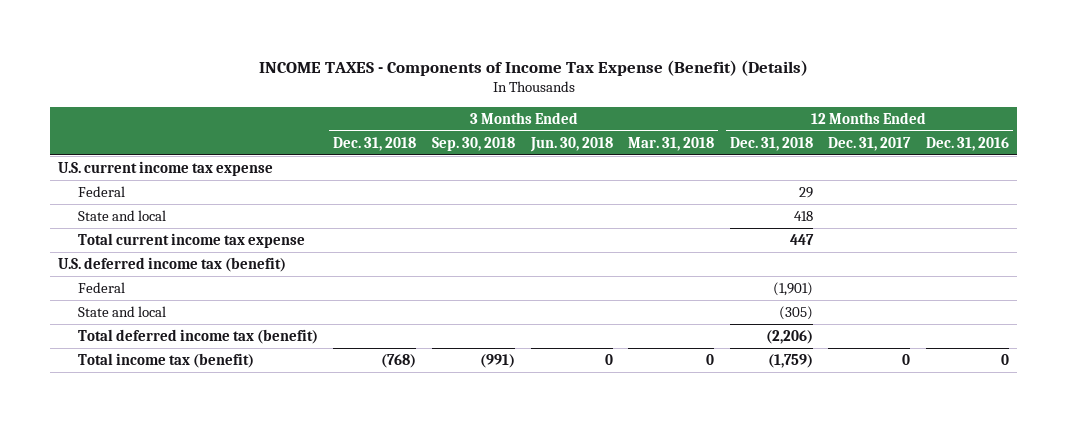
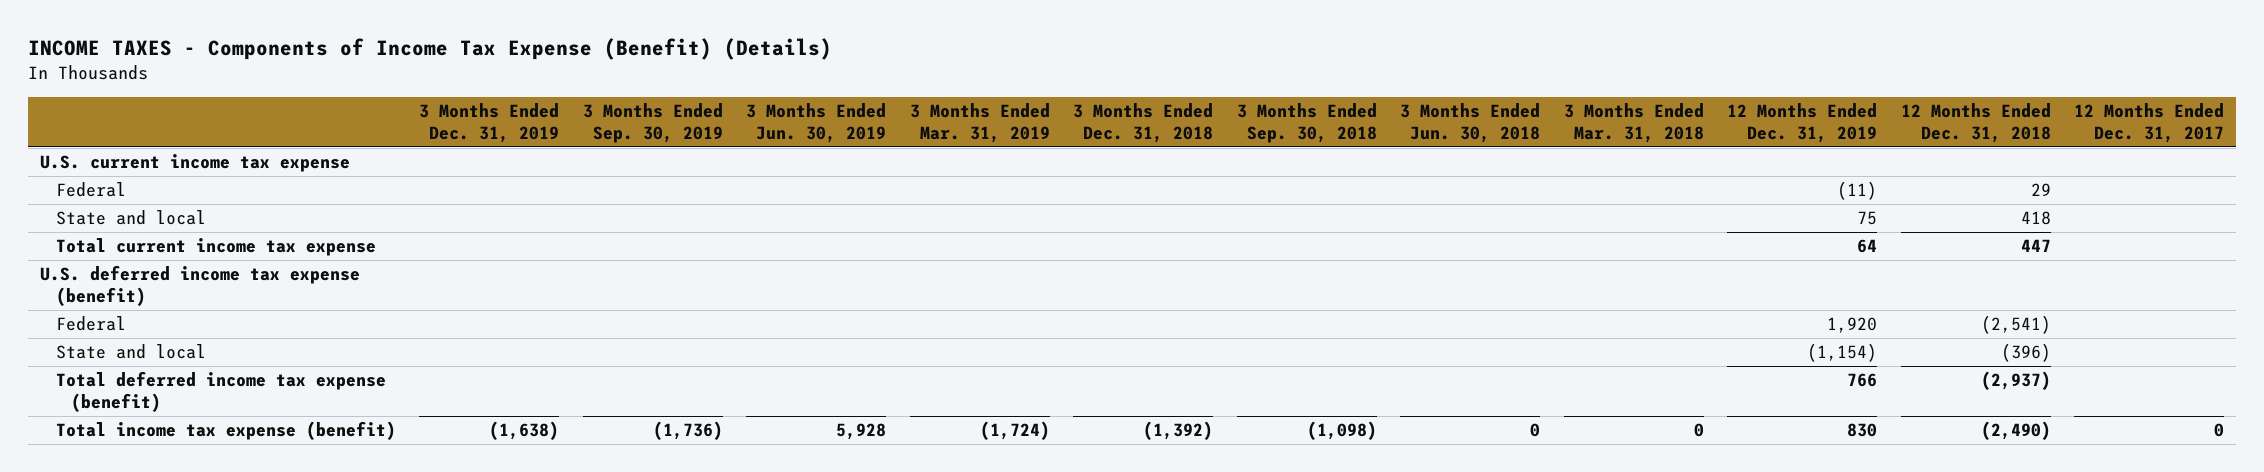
[926,136,1010,151] Dec. 31, 2016 -> none
none -> [419,103,560,143] 3 Months Ended Dec. 31, 2019
none -> [582,103,723,143] 3 Months Ended Sep. 30, 2019
none -> [746,103,887,143] 3 Months Ended Jun. 30, 2019
none -> [909,103,1050,143] 3 Months Ended Mar. 31, 2019
none -> [1727,103,1878,143] 12 Months Ended Dec. 31, 2019
[58,256,287,272] U.S. deferred income tax (benefit) -> [39,265,360,307] U.S. deferred income tax expense (benefit)
[772,281,813,296] (1,901) -> [1980,315,2051,335] (2,541)
[778,305,813,320] (305) -> [2000,343,2051,363] (396)
[77,328,318,344] Total deferred income tax (benefit) -> [55,371,386,413] Total deferred income tax expense (benefit)
[765,329,813,344] (2,206) -> [1980,371,2051,391] (2,937)
[77,352,254,368] Total income tax (benefit) -> [55,421,396,441] Total income tax expense (benefit)
[381,353,417,368] (768) -> [1143,421,1214,441] (1,392)
[479,353,515,368] (991) -> [1306,421,1377,441] (1,098)
[767,353,813,368] (1,759) -> [1980,421,2051,441] (2,490)

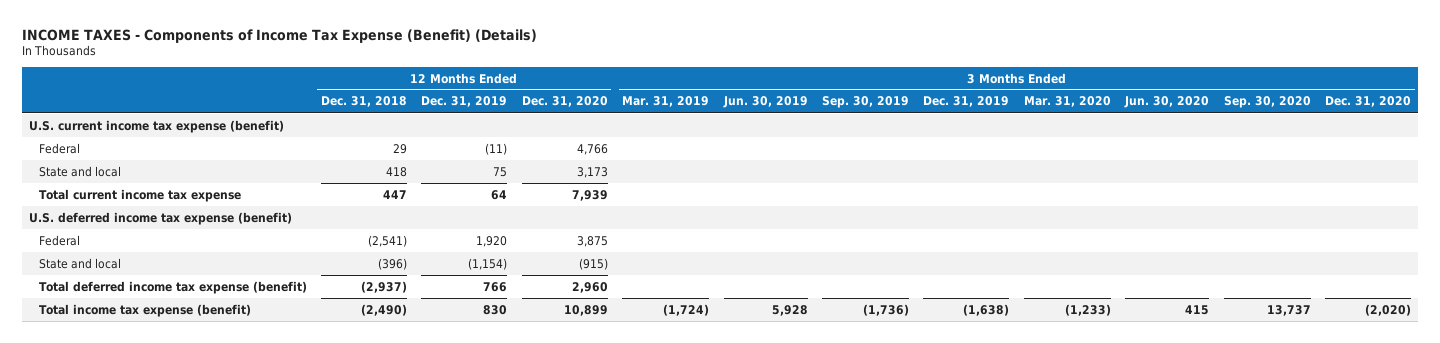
[1073,103,1214,143] 3 Months Ended Dec. 31, 2018 -> none
[1236,103,1377,143] 3 Months Ended Sep. 30, 2018 -> none
[1400,103,1541,143] 3 Months Ended Jun. 30, 2018 -> none
[1563,103,1704,143] 3 Months Ended Mar. 31, 2018 -> none
[2074,103,2225,143] 12 Months Ended Dec. 31, 2017 -> none
none -> [521,96,608,108] Dec. 31, 2020
none -> [1023,96,1111,108] Mar. 31, 2020
none -> [1124,96,1210,109] Jun. 30, 2020
none -> [1223,96,1311,109] Sep. 30, 2020
none -> [1324,96,1411,108] Dec. 31, 2020
[39,154,350,173] U.S. current income tax expense -> [28,119,284,133] U.S. current income tax expense (benefit)

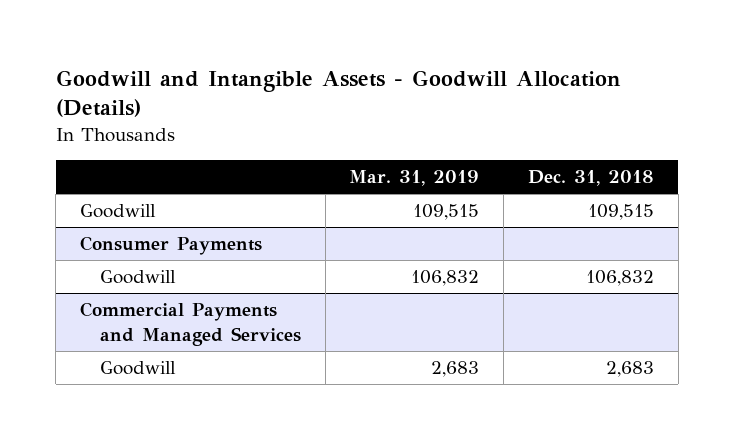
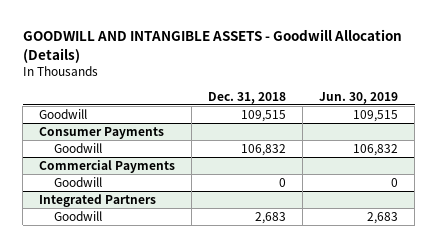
[55,69,621,118] Goodwill and Intangible Assets - Goodwill Allocation (Details) -> [22,29,402,63] GOODWILL AND INTANGIBLE ASSETS - Goodwill Allocation (Details)
[349,170,480,187] Mar. 31, 2019 -> none
none -> [319,91,399,104] Jun. 30, 2019
[80,302,301,346] Commercial Payments and Managed Services -> [39,159,176,173] Commercial Payments
none -> [54,176,103,187] Goodwill
none -> [39,193,157,207] Integrated Partners

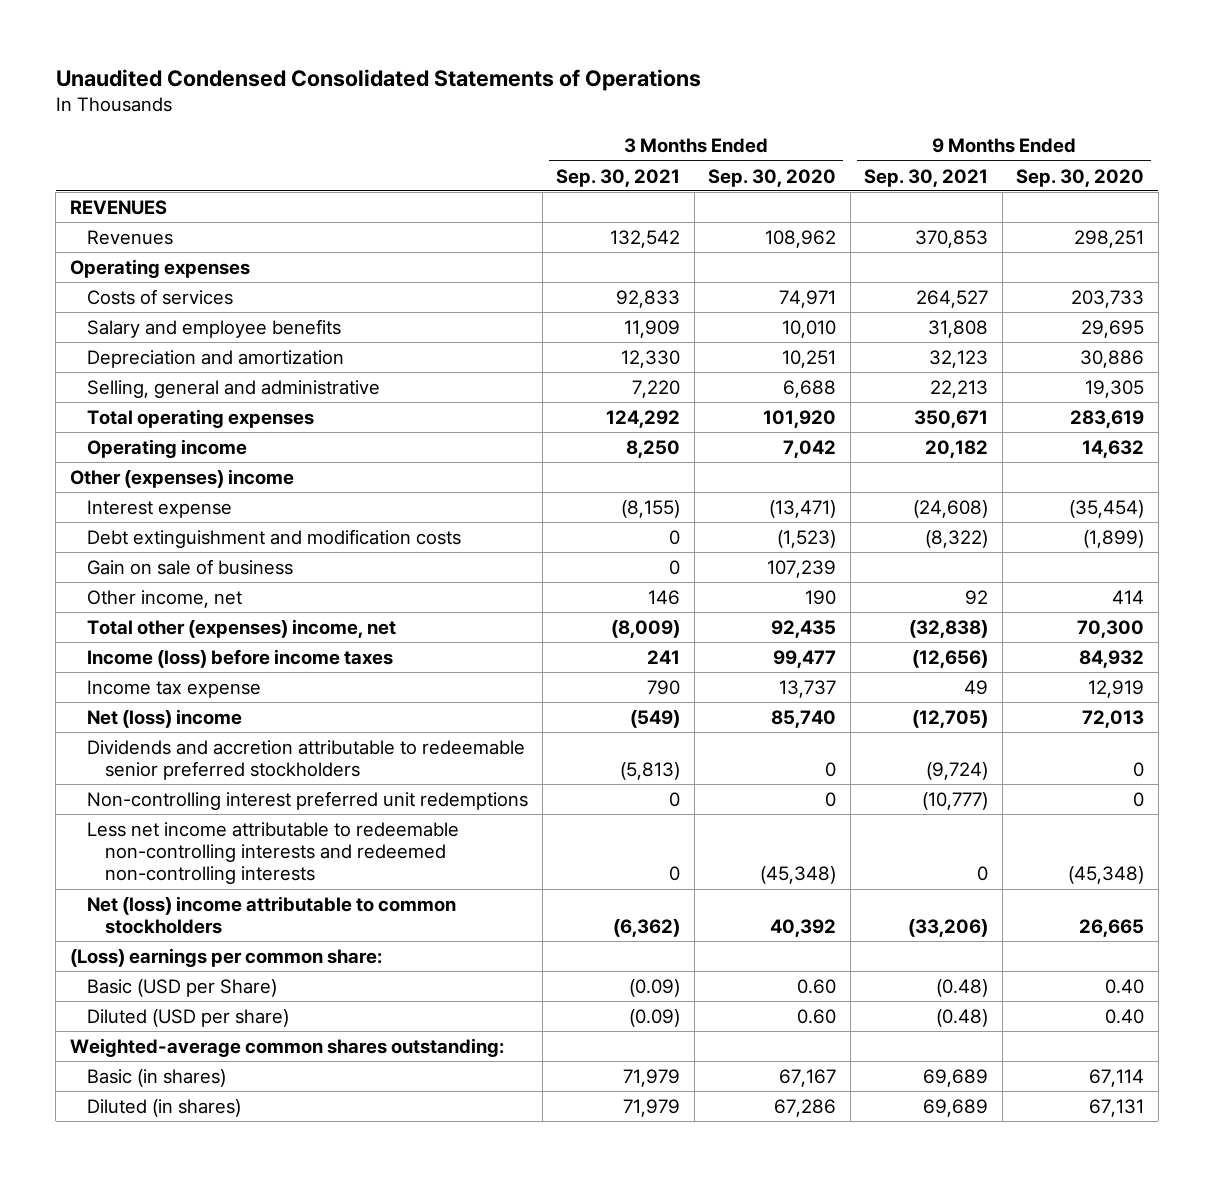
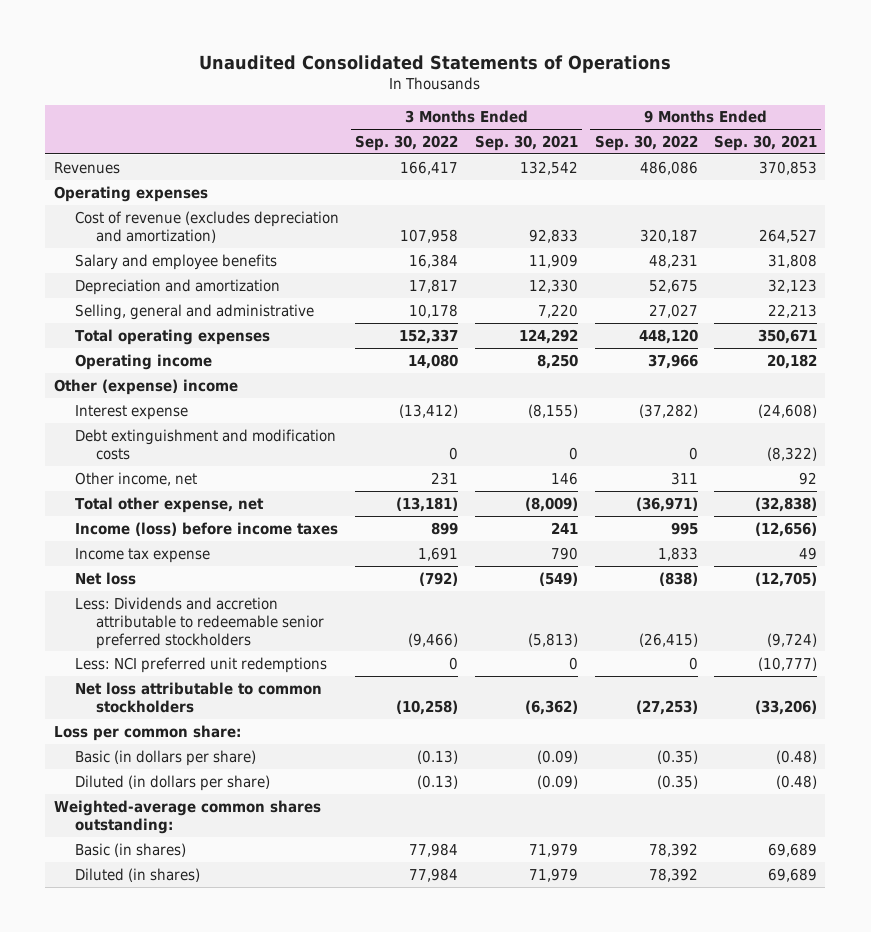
[55,68,701,91] Unaudited Condensed Consolidated Statements of Operations -> [199,54,672,73] Unaudited Consolidated Statements of Operations
[708,168,837,187] Sep. 30, 2020 -> none
[1016,168,1145,187] Sep. 30, 2020 -> none
none -> [355,135,459,152] Sep. 30, 2022
none -> [594,135,698,152] Sep. 30, 2022
[69,199,167,215] REVENUES -> none
[87,288,234,305] Costs of services -> [74,210,339,243] Cost of revenue (excludes depreciation and amortization)
[69,468,294,488] Other (expenses) income -> [53,378,238,395] Other (expense) income
[87,558,294,575] Gain on sale of business -> none
[87,618,397,638] Total other (expenses) income, net -> [74,496,264,513] Total other expense, net
[87,821,460,885] Less net income attributable to redeemable non-controlling interests and redeemed non-controlling interests -> none
[87,708,243,728] Net (loss) income -> [74,571,136,585] Net loss
[87,739,526,781] Dividends and accretion attributable to redeemable senior preferred stockholders -> [74,596,325,649] Less: Dividends and accretion attributable to redeemable senior preferred stockholders
[87,790,529,810] Non-controlling interest preferred unit redemptions -> [74,656,327,673] Less: NCI preferred unit redemptions
[87,895,457,935] Net (loss) income attributable to common stockholders -> [74,681,322,713] Net loss attributable to common stockholders
[69,947,382,967] (Loss) earnings per common share: -> [53,724,241,741] Loss per common share:
[87,978,278,997] Basic (USD per Share) -> [74,749,256,766] Basic (in dollars per share)
[87,1008,290,1027] Diluted (USD per share) -> [74,774,270,791] Diluted (in dollars per share)

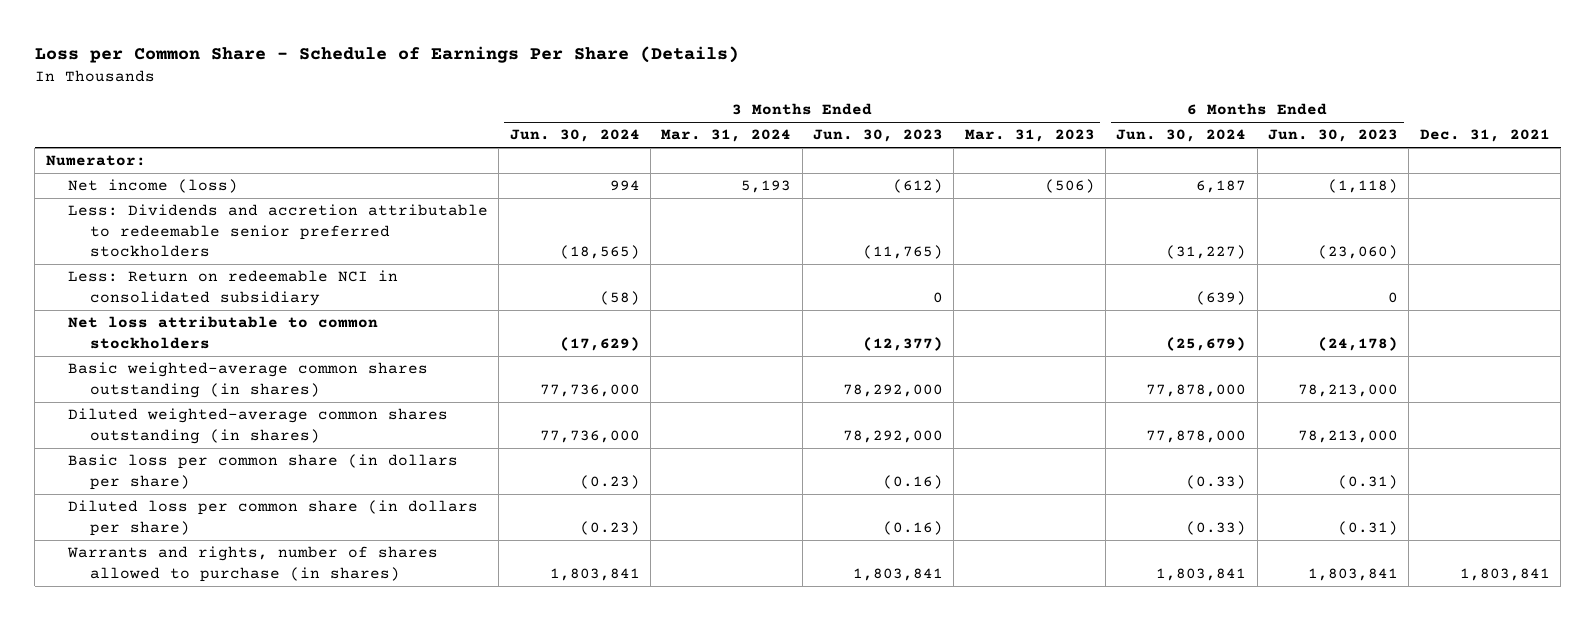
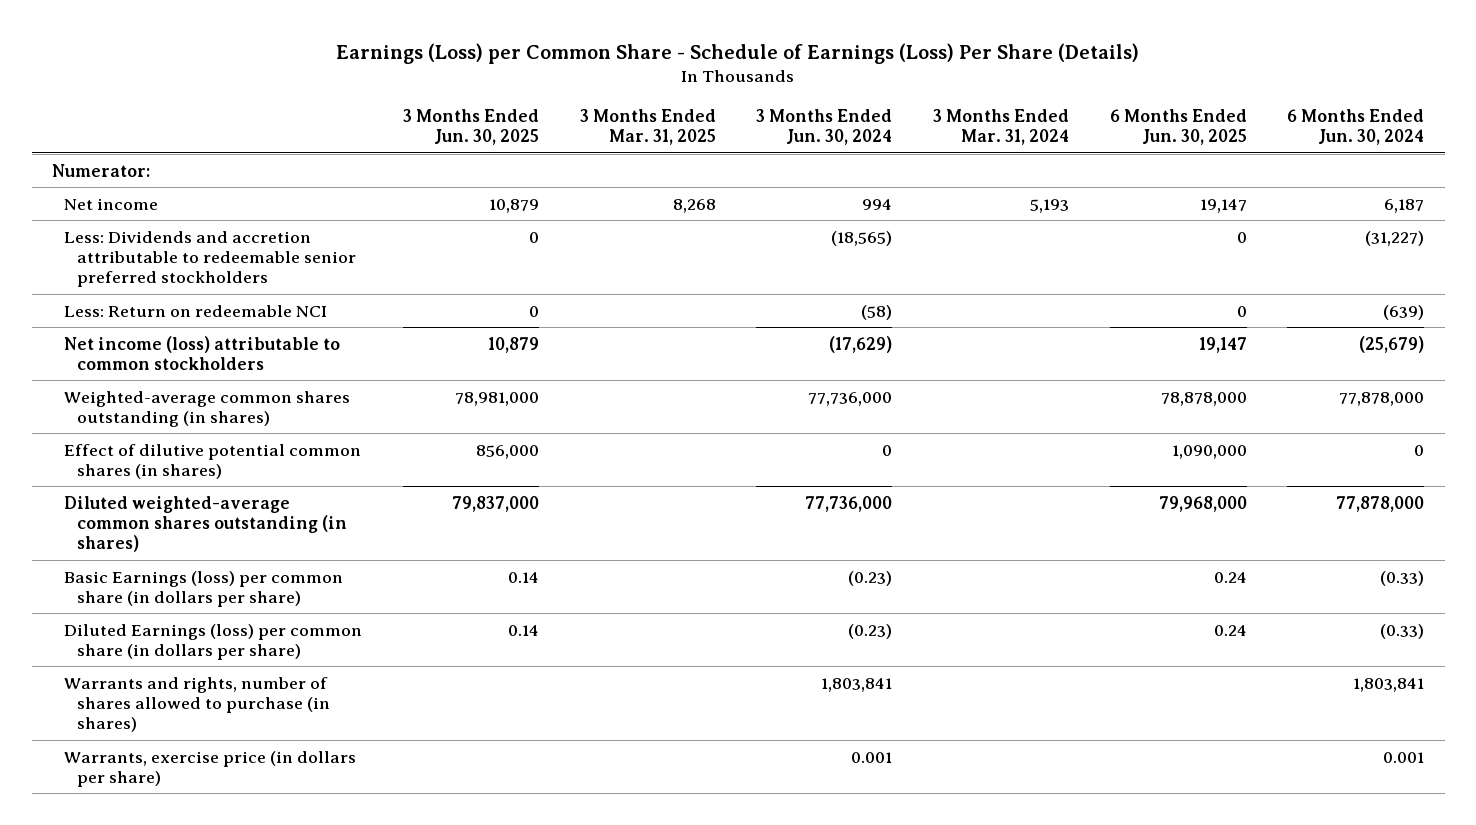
[34,46,739,64] Loss per Common Share - Schedule of Earnings Per Share (Details) -> [336,42,1140,64] Earnings (Loss) per Common Share - Schedule of Earnings (Loss) Per Share (Details)
[812,129,943,143] Jun. 30, 2023 -> none
[964,129,1095,143] Mar. 31, 2023 -> none
[1268,129,1399,143] Jun. 30, 2023 -> none
[1419,129,1550,143] Dec. 31, 2021 -> none
none -> [403,108,540,146] 3 Months Ended Jun. 30, 2025
none -> [579,108,716,146] 3 Months Ended Mar. 31, 2025
none -> [1109,108,1247,146] 6 Months Ended Jun. 30, 2025
[67,179,238,194] Net income (loss) -> [64,197,159,210] Net income
[67,270,398,306] Less: Return on redeemable NCI in consolidated subsidiary -> [64,304,328,317] Less: Return on redeemable NCI
[67,316,378,349] Net loss attributable to common stockholders -> [64,335,341,370] Net income (loss) attributable to common stockholders
[67,362,428,398] Basic weighted-average common shares outstanding (in shares) -> [64,390,351,427] Weighted-average common shares outstanding (in shares)
none -> [64,443,362,479] Effect of dilutive potential common shares (in shares)
[67,454,458,490] Basic loss per common share (in dollars per share) -> [64,570,344,607] Basic Earnings (loss) per common share (in dollars per share)
[67,500,478,536] Diluted loss per common share (in dollars per share) -> [64,623,363,660] Diluted Earnings (loss) per common share (in dollars per share)
none -> [64,750,357,787] Warrants, exercise price (in dollars per share)

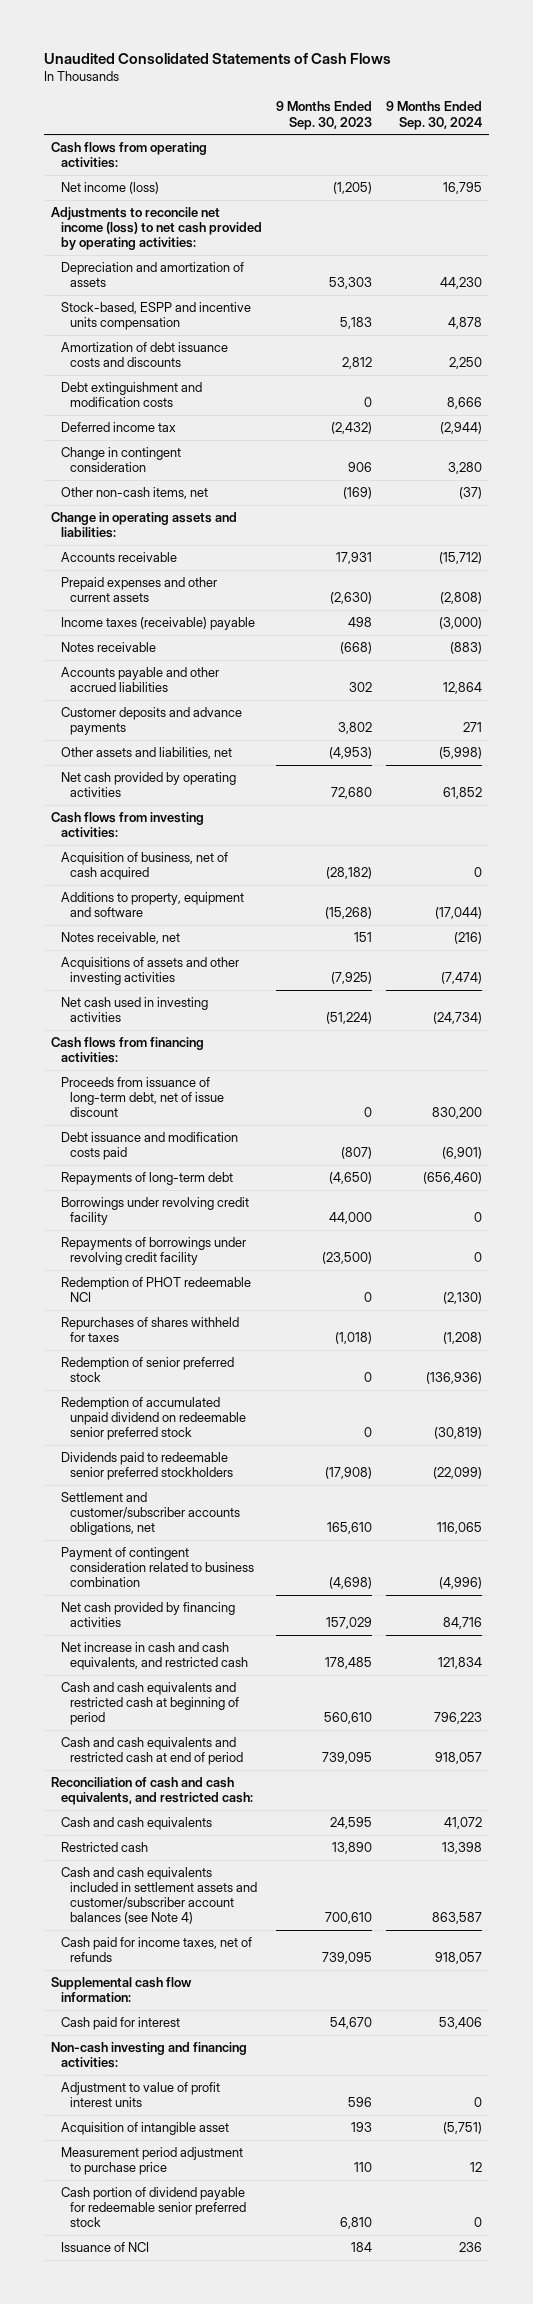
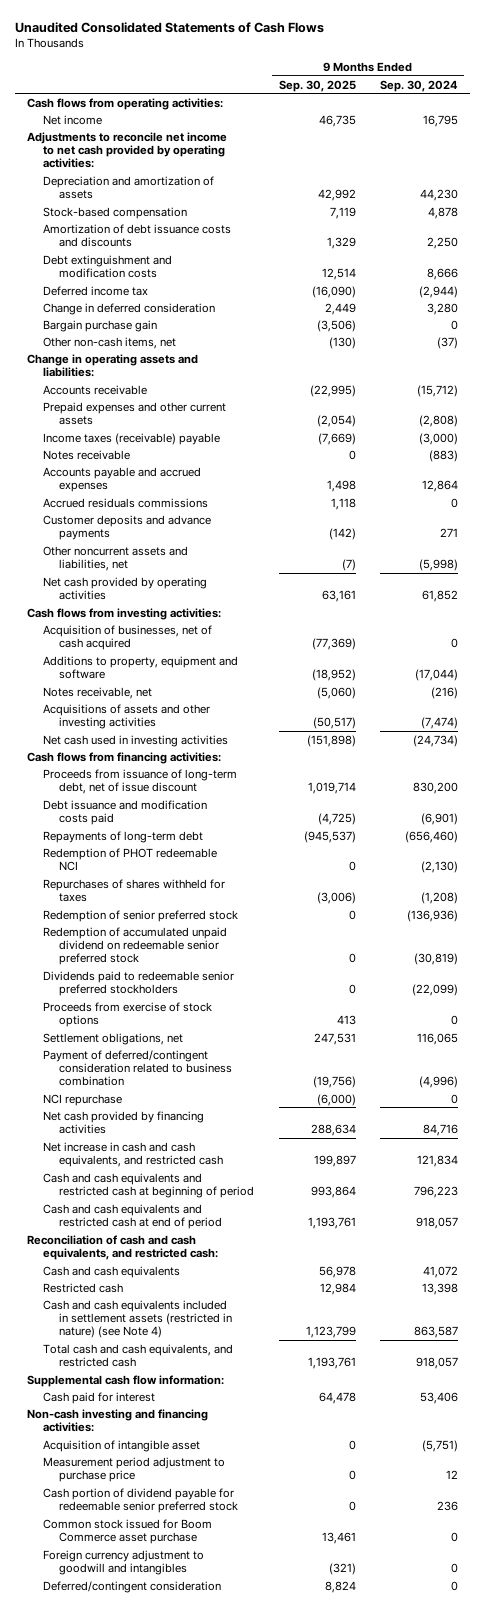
[275,101,372,130] 9 Months Ended Sep. 30, 2023 -> none
none -> [278,79,356,92] Sep. 30, 2025
[60,182,159,195] Net income (loss) -> [43,114,103,125] Net income
[50,207,262,251] Adjustments to reconcile net income (loss) to net cash provided by operating activities: -> [26,131,227,169] Adjustments to reconcile net income to net cash provided by operating activities:
[60,302,251,331] Stock-based, ESPP and incentive units compensation -> [43,206,188,219] Stock-based compensation
[60,447,181,473] Change in contingent consideration -> [43,302,216,315] Change in deferred consideration
none -> [43,319,158,332] Bargain purchase gain
[60,667,219,693] Accounts payable and other accrued liabilities -> [43,466,202,492] Accounts payable and accrued expenses
none -> [43,497,209,508] Accrued residuals commissions
[60,747,232,760] Other assets and liabilities, net -> [43,545,189,571] Other noncurrent assets and liabilities, net
[60,852,228,881] Acquisition of business, net of cash acquired -> [43,624,213,650] Acquisition of businesses, net of cash acquired
[60,1197,249,1226] Borrowings under revolving credit facility -> none
[60,1237,246,1266] Repayments of borrowings under revolving credit facility -> none
none -> [43,1001,213,1027] Proceeds from exercise of stock options
[60,1492,241,1536] Settlement and customer/subscriber accounts obligations, net -> [43,1032,184,1045] Settlement obligations, net
[60,1547,255,1588] Payment of contingent consideration related to business combination -> [43,1049,233,1087] Payment of deferred/contingent consideration related to business combination
none -> [43,1093,123,1106] NCI repurchase
[60,1867,258,1925] Cash and cash equivalents included in settlement assets and customer/subscriber account balances (see Note 4) -> [43,1299,233,1339] Cash and cash equivalents included in settlement assets (restricted in nature) (see Note 4)
[60,1937,252,1963] Cash paid for income taxes, net of refunds -> [43,1343,234,1367] Total cash and cash equivalents, and restricted cash
[60,2082,220,2108] Adjustment to value of profit interest units -> none
[60,2242,149,2253] Issuance of NCI -> none
[474,2217,483,2228] 0 -> [436,1500,458,1511] 236
none -> [43,1518,213,1544] Common stock issued for Boom Commerce asset purchase
none -> [43,1549,205,1575] Foreign currency adjustment to goodwill and intangibles
none -> [43,1580,222,1593] Deferred/contingent consideration

